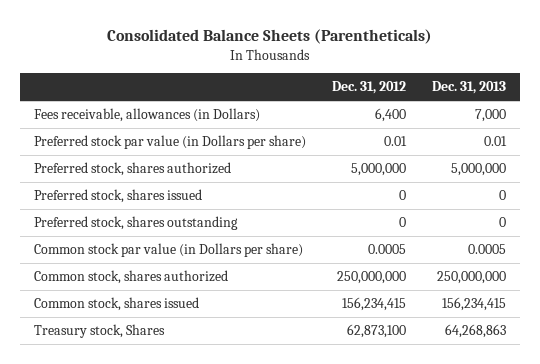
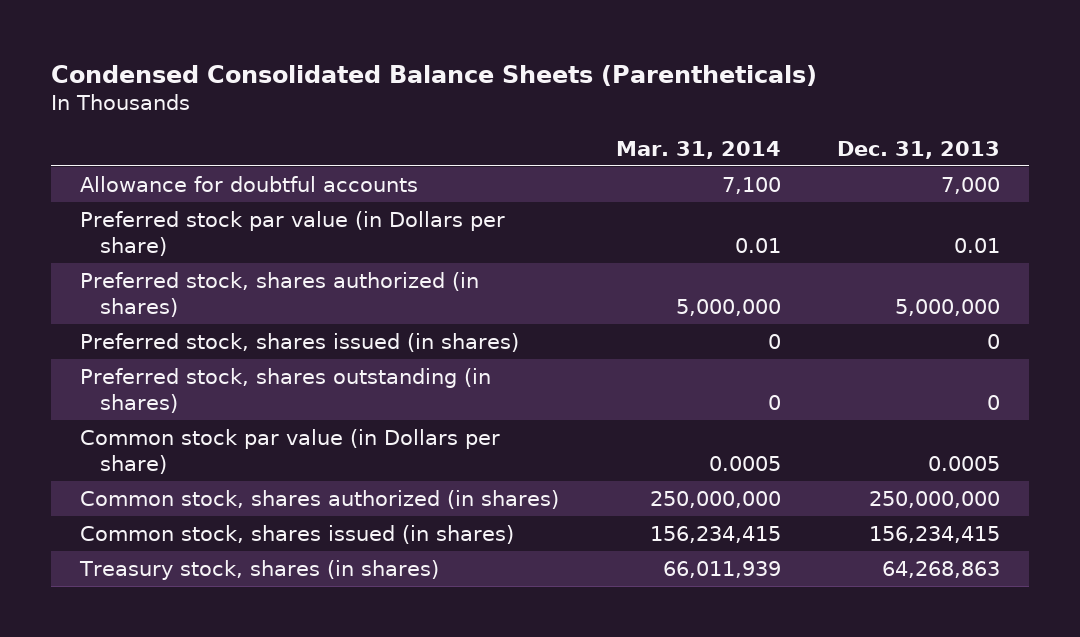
[106,29,432,45] Consolidated Balance Sheets (Parentheticals) -> [51,64,818,86] Condensed Consolidated Balance Sheets (Parentheticals)
[331,81,406,95] Dec. 31, 2012 -> none
none -> [615,140,781,159] Mar. 31, 2014
[33,108,260,123] Fees receivable, allowances (in Dollars) -> [79,175,418,192] Allowance for doubtful accounts
[33,162,231,177] Preferred stock, shares authorized -> [79,271,479,317] Preferred stock, shares authorized (in shares)
[33,189,202,204] Preferred stock, shares issued -> [79,332,519,352] Preferred stock, shares issued (in shares)
[33,216,238,231] Preferred stock, shares outstanding -> [79,367,491,413] Preferred stock, shares outstanding (in shares)
[33,270,228,285] Common stock, shares authorized -> [79,489,559,509] Common stock, shares authorized (in shares)
[33,297,199,312] Common stock, shares issued -> [79,524,514,544] Common stock, shares issued (in shares)
[33,324,165,339] Treasury stock, Shares -> [78,559,439,580] Treasury stock, shares (in shares)

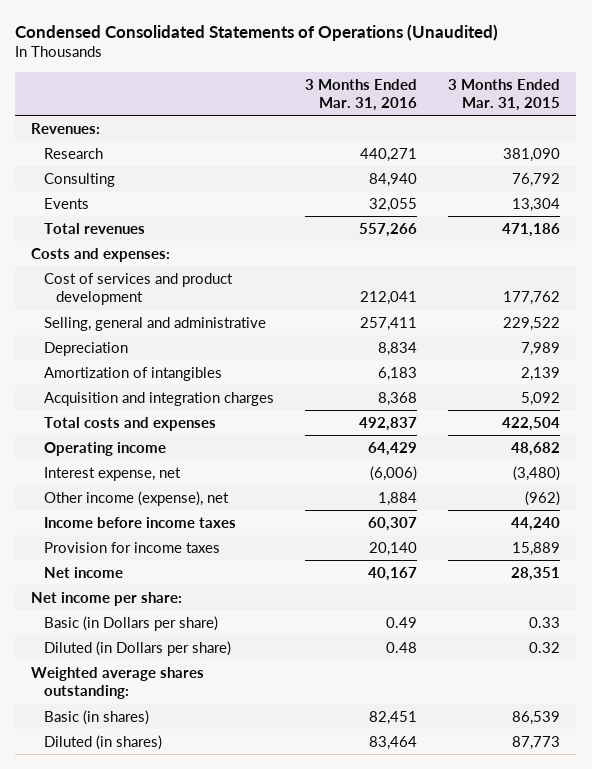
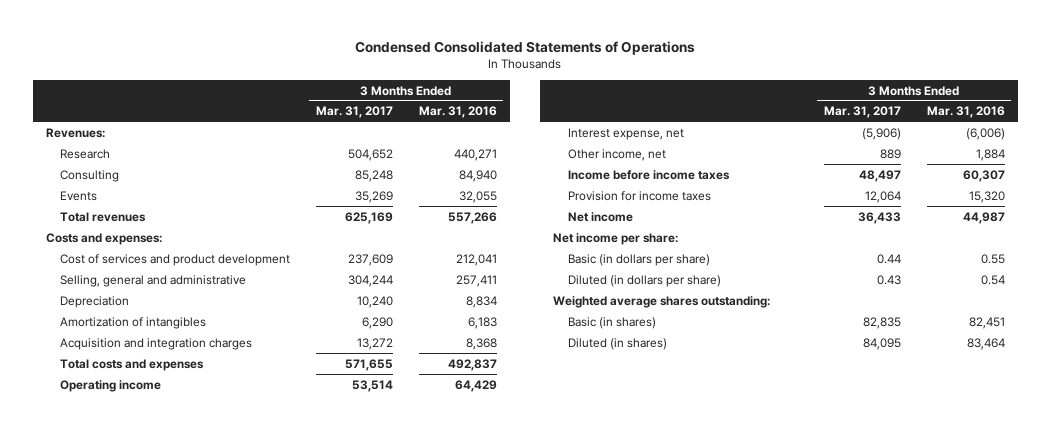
[15,23,499,41] Condensed Consolidated Statements of Operations (Unaudited) -> [355,40,696,55] Condensed Consolidated Statements of Operations
[448,78,561,111] 3 Months Ended Mar. 31, 2015 -> none
none -> [315,106,393,119] Mar. 31, 2017
[43,490,229,506] Other income (expense), net -> [567,148,666,161] Other income, net
[369,541,418,556] 20,140 -> [968,190,1005,203] 15,320
[368,566,418,581] 40,167 -> [962,211,1005,224] 44,987
[43,615,218,631] Basic (in Dollars per share) -> [567,253,710,266] Basic (in dollars per share)
[386,616,418,628] 0.49 -> [980,253,1005,264] 0.55
[43,640,231,656] Diluted (in Dollars per share) -> [567,274,721,287] Diluted (in dollars per share)
[386,641,418,653] 0.48 -> [980,274,1005,285] 0.54

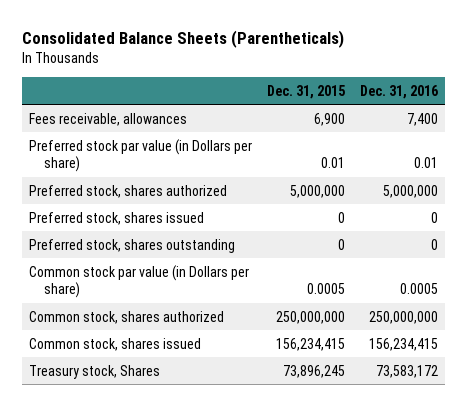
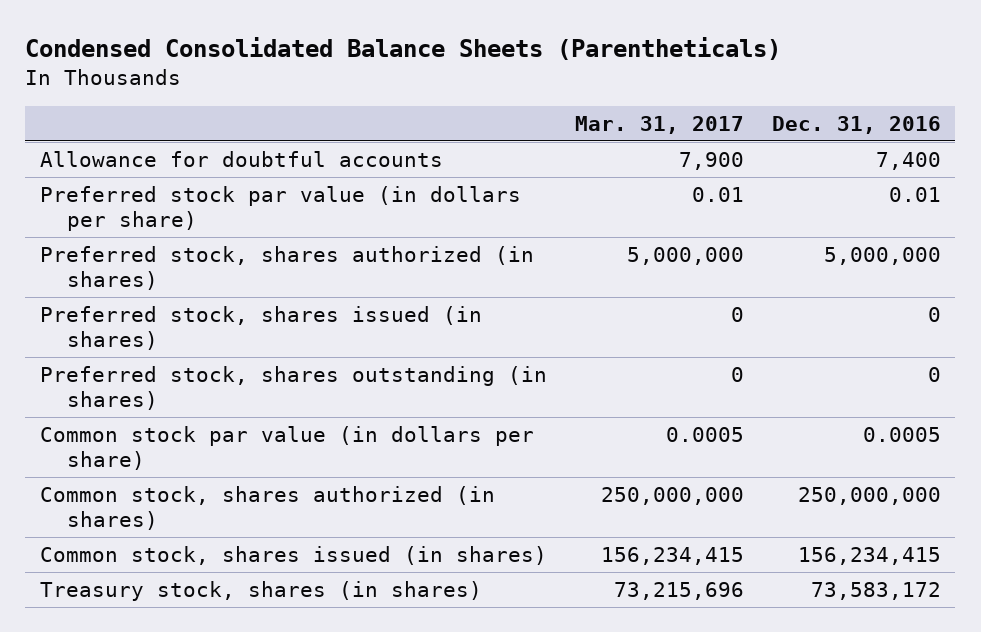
[21,29,344,48] Consolidated Balance Sheets (Parentheticals) -> [25,37,782,61] Condensed Consolidated Balance Sheets (Parentheticals)
[266,84,345,99] Dec. 31, 2015 -> none
none -> [574,115,744,134] Mar. 31, 2017
[29,112,188,126] Fees receivable, allowances -> [39,151,443,168] Allowance for doubtful accounts
[29,138,253,173] Preferred stock par value (in Dollars per share) -> [39,186,521,231] Preferred stock par value (in dollars per share)
[29,184,228,198] Preferred stock, shares authorized -> [39,246,534,290] Preferred stock, shares authorized (in shares)
[29,211,205,225] Preferred stock, shares issued -> [39,306,482,350] Preferred stock, shares issued (in shares)
[29,238,236,253] Preferred stock, shares outstanding -> [39,366,547,410] Preferred stock, shares outstanding (in shares)
[29,264,250,299] Common stock par value (in Dollars per share) -> [39,426,534,470] Common stock par value (in dollars per share)
[29,310,225,324] Common stock, shares authorized -> [39,486,495,530] Common stock, shares authorized (in shares)
[29,337,202,351] Common stock, shares issued -> [39,546,547,566] Common stock, shares issued (in shares)
[29,364,161,379] Treasury stock, Shares -> [39,581,482,602] Treasury stock, shares (in shares)

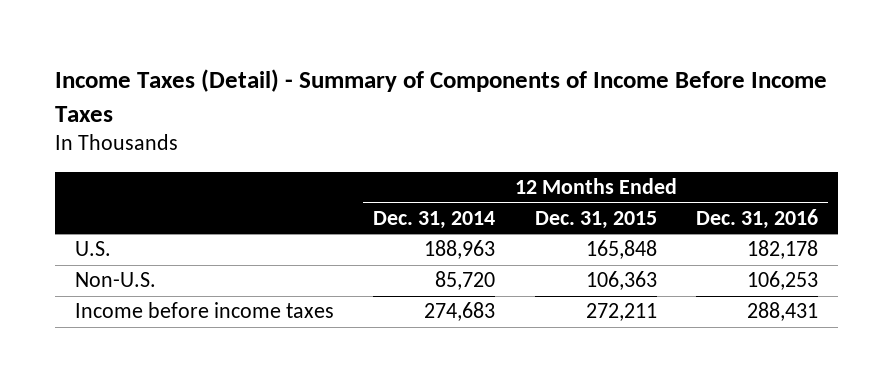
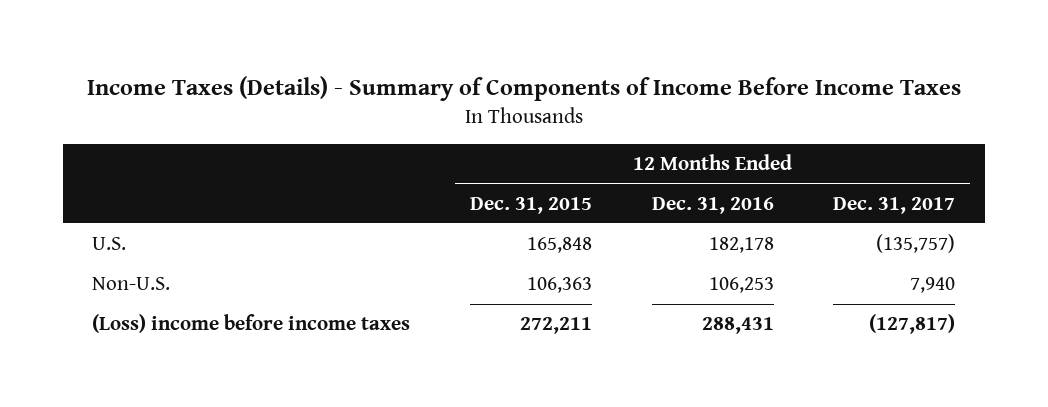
[54,69,827,122] Income Taxes (Detail) - Summary of Components of Income Before Income Taxes -> [86,75,961,101] Income Taxes (Details) - Summary of Components of Income Before Income Taxes
[373,211,496,230] Dec. 31, 2014 -> none
none -> [833,196,956,214] Dec. 31, 2017
[74,302,334,319] Income before income taxes -> [92,314,411,334] (Loss) income before income taxes

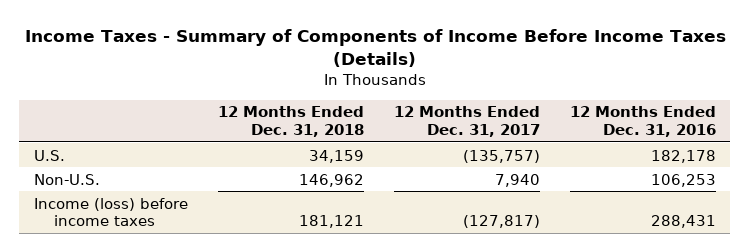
[86,75,961,101] Income Taxes (Details) - Summary of Components of Income Before Income Taxes -> [24,28,726,67] Income Taxes - Summary of Components of Income Before Income Taxes (Details)
[470,196,593,214] Dec. 31, 2015 -> none
none -> [217,106,364,137] 12 Months Ended Dec. 31, 2018
[92,314,411,334] (Loss) income before income taxes -> [33,197,188,227] Income (loss) before income taxes

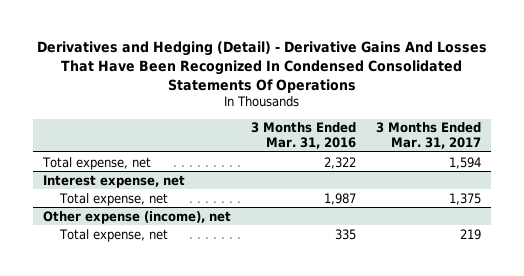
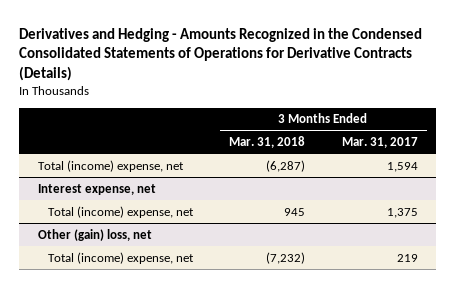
[37,40,488,93] Derivatives and Hedging (Detail) - Derivative Gains And Losses That Have Been Recognized In Condensed Consolidated Statements Of Operations -> [19,27,423,81] Derivatives and Hedging - Amounts Recognized in the Condensed Consolidated Statements of Operations for Derivative Contracts (Details)
[251,122,357,150] 3 Months Ended Mar. 31, 2016 -> none
none -> [229,136,306,149] Mar. 31, 2018
[41,156,151,170] Total expense, net -> [37,159,184,172] Total (income) expense, net
[42,210,231,224] Other expense (income), net -> none
[58,192,168,206] Total expense, net -> [47,205,194,218] Total (income) expense, net
none -> [37,228,152,241] Other (gain) loss, net
[58,228,168,242] Total expense, net -> [47,251,194,264] Total (income) expense, net

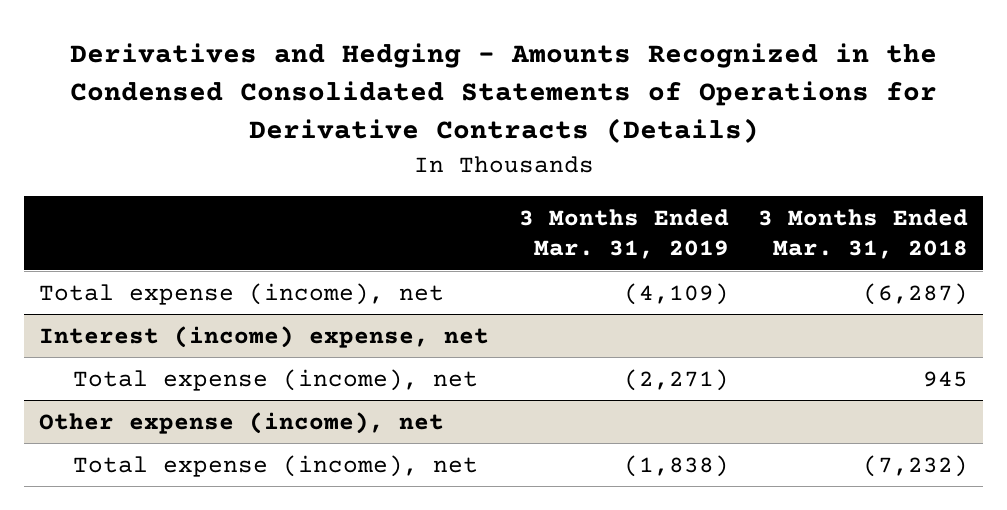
[341,137,418,149] Mar. 31, 2017 -> none
none -> [518,208,729,260] 3 Months Ended Mar. 31, 2019
[37,159,184,172] Total (income) expense, net -> [39,282,445,305] Total expense (income), net
[37,183,156,195] Interest expense, net -> [39,325,490,348] Interest (income) expense, net
[47,205,194,218] Total (income) expense, net -> [73,368,479,391] Total expense (income), net
[37,228,152,241] Other (gain) loss, net -> [39,411,445,434] Other expense (income), net
[47,251,194,264] Total (income) expense, net -> [73,454,479,477] Total expense (income), net

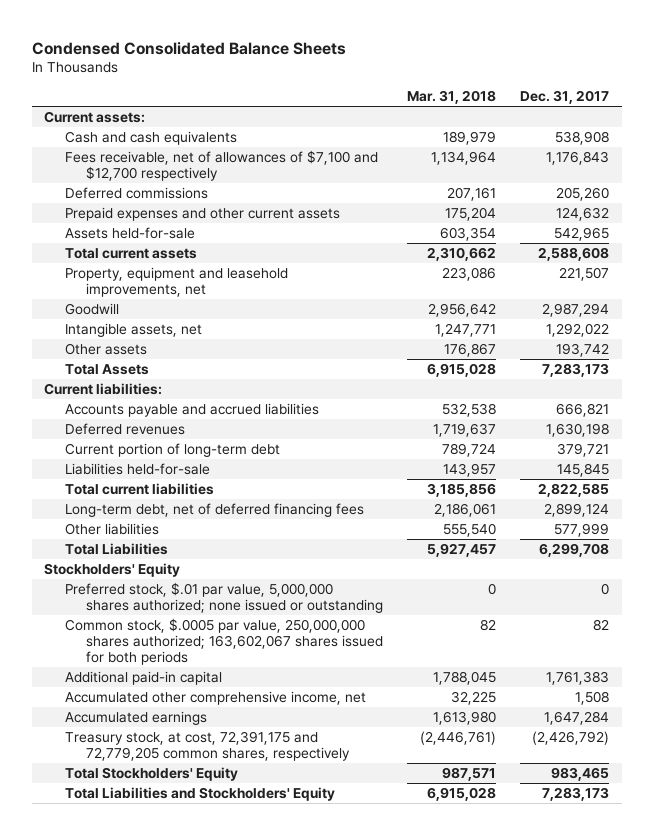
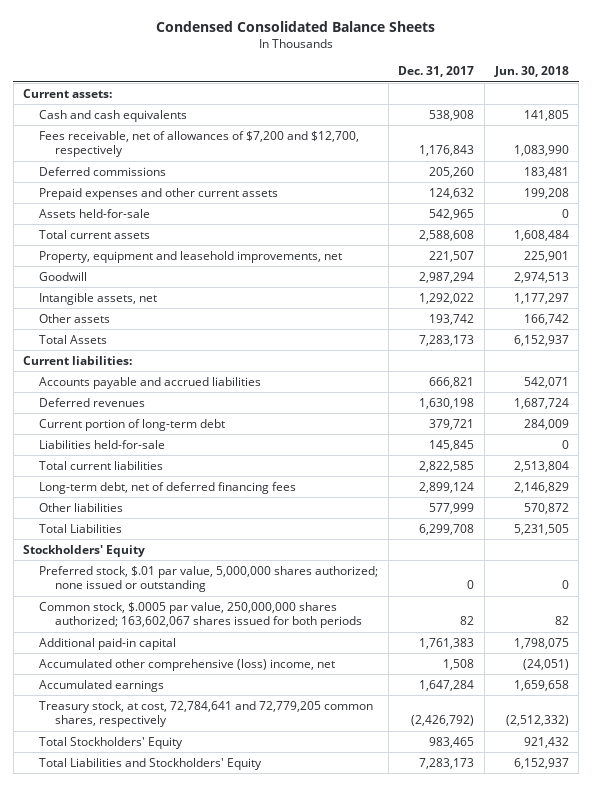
[407,90,497,105] Mar. 31, 2018 -> none
none -> [493,66,569,78] Jun. 30, 2018
[65,149,379,182] Fees receivable, net of allowances of $7,100 and $12,700 respectively -> [38,130,359,158] Fees receivable, net of allowances of $7,200 and $12,700, respectively
[65,690,367,705] Accumulated other comprehensive income, net -> [38,658,335,671] Accumulated other comprehensive (loss) income, net
[65,730,350,762] Treasury stock, at cost, 72,391,175 and 72,779,205 common shares, respectively -> [38,700,373,728] Treasury stock, at cost, 72,784,641 and 72,779,205 common shares, respectively

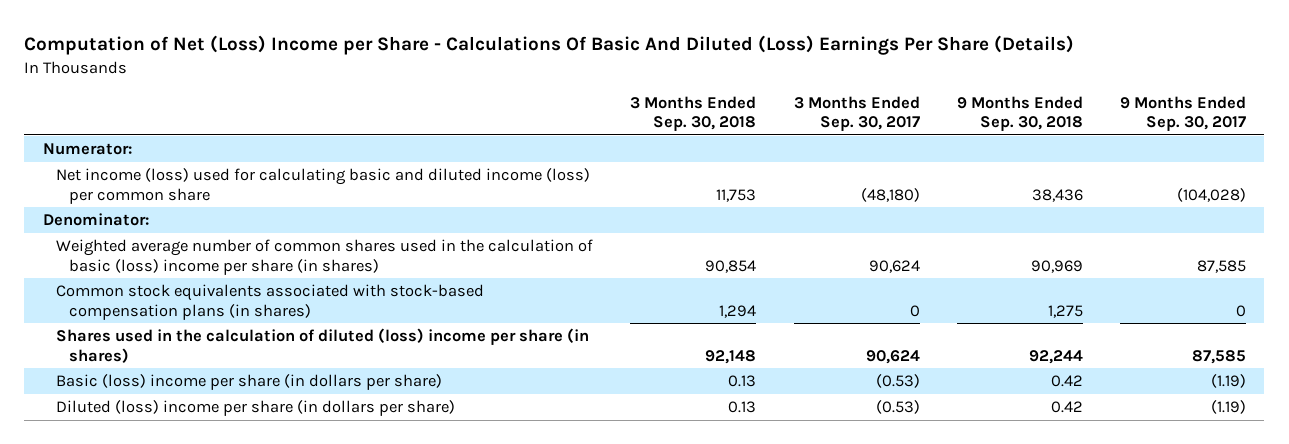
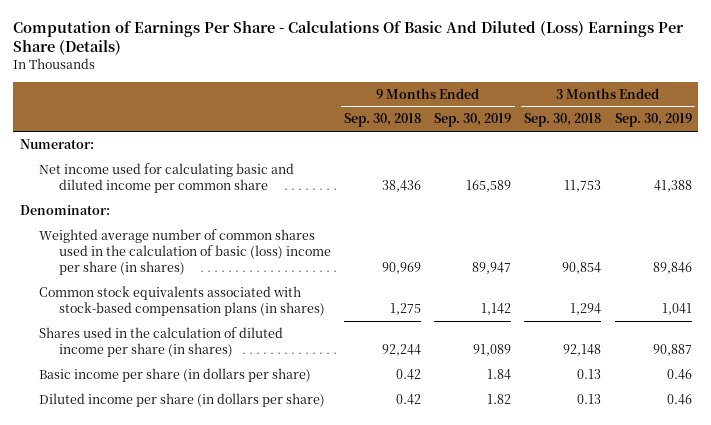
[24,35,1075,56] Computation of Net (Loss) Income per Share - Calculations Of Basic And Diluted (Loss) Earnings Per Share (Details) -> [13,20,685,56] Computation of Earnings Per Share - Calculations Of Basic And Diluted (Loss) Earnings Per Share (Details)
[793,95,920,132] 3 Months Ended Sep. 30, 2017 -> none
[1119,95,1246,132] 9 Months Ended Sep. 30, 2017 -> none
none -> [434,113,512,128] Sep. 30, 2019
none -> [614,113,692,128] Sep. 30, 2019
[56,168,591,204] Net income (loss) used for calculating basic and diluted income (loss) per common share -> [39,162,295,193] Net income used for calculating basic and diluted income per common share
[56,328,590,363] Shares used in the calculation of diluted (loss) income per share (in shares) -> [39,326,284,357] Shares used in the calculation of diluted income per share (in shares)
[56,374,443,391] Basic (loss) income per share (in dollars per share) -> [39,367,312,382] Basic income per share (in dollars per share)
[56,400,456,417] Diluted (loss) income per share (in dollars per share) -> [39,392,326,407] Diluted income per share (in dollars per share)

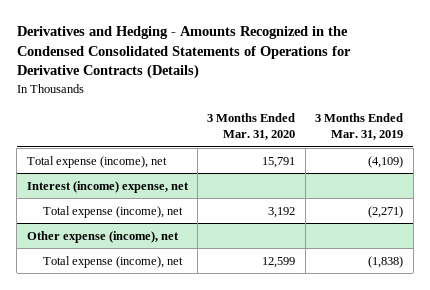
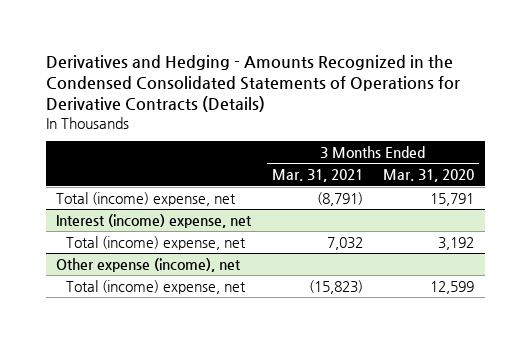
[315,112,404,141] 3 Months Ended Mar. 31, 2019 -> none
none -> [271,169,363,183] Mar. 31, 2021
[26,155,167,168] Total expense (income), net -> [56,191,237,206] Total (income) expense, net
[43,205,184,218] Total expense (income), net -> [66,235,247,250] Total (income) expense, net
[43,255,184,268] Total expense (income), net -> [66,279,247,294] Total (income) expense, net

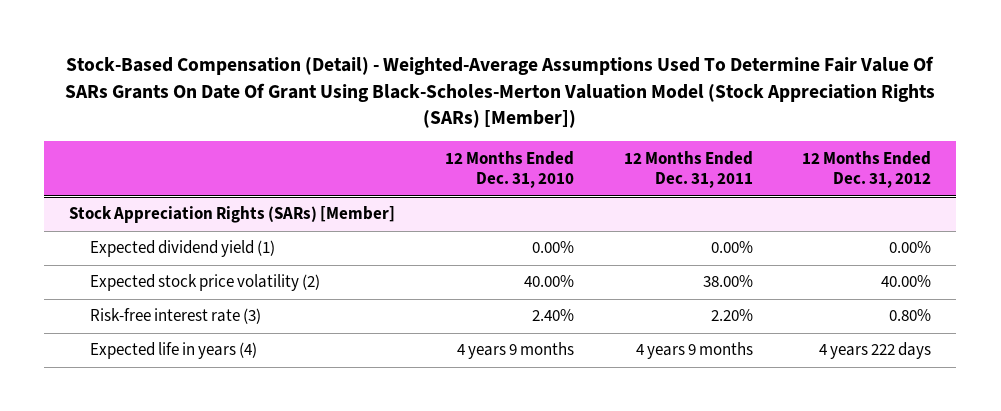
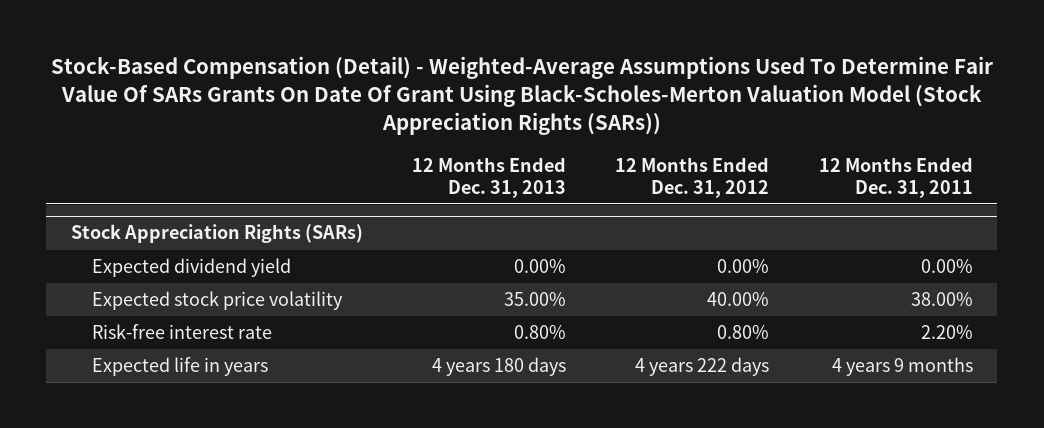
[65,56,936,129] Stock-Based Compensation (Detail) - Weighted-Average Assumptions Used To Determine Fair Value Of SARs Grants On Date Of Grant Using Black-Scholes-Merton Valuation Model (Stock Appreciation Rights (SARs) [Member]) -> [50,56,993,136] Stock-Based Compensation (Detail) - Weighted-Average Assumptions Used To Determine Fair Value Of SARs Grants On Date Of Grant Using Black-Scholes-Merton Valuation Model (Stock Appreciation Rights (SARs))
[444,150,574,189] 12 Months Ended Dec. 31, 2010 -> none
none -> [412,156,567,198] 12 Months Ended Dec. 31, 2013
[69,206,396,224] Stock Appreciation Rights (SARs) [Member] -> [70,224,363,244] Stock Appreciation Rights (SARs)
[90,240,276,258] Expected dividend yield (1) -> [92,258,292,278] Expected dividend yield
[90,274,321,292] Expected stock price volatility (2) -> [92,291,344,311] Expected stock price volatility
[90,308,262,325] Risk-free interest rate (3) -> [92,324,273,340] Risk-free interest rate
[90,342,258,360] Expected life in years (4) -> [92,357,269,377] Expected life in years

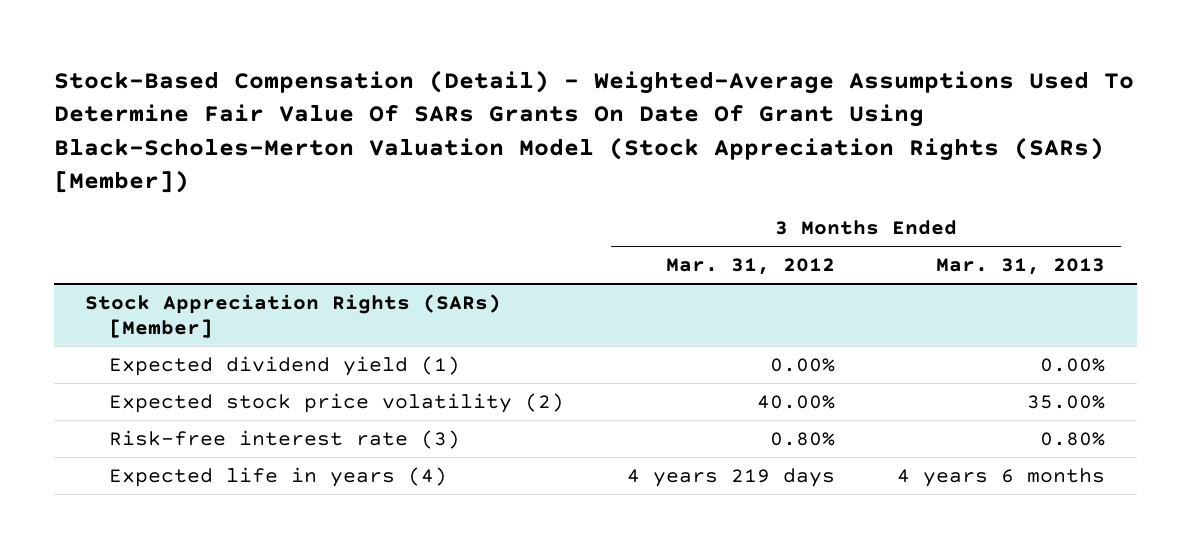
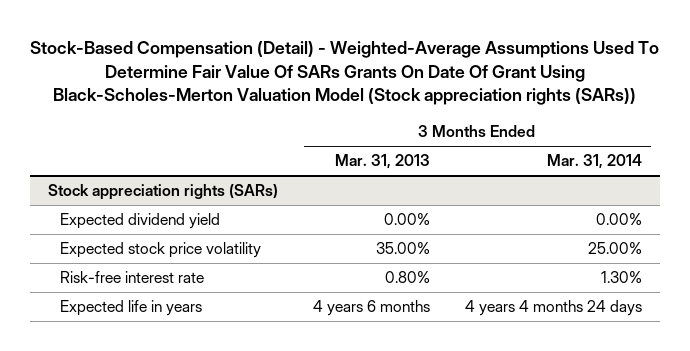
[54,69,1135,193] Stock-Based Compensation (Detail) - Weighted-Average Assumptions Used To Determine Fair Value Of SARs Grants On Date Of Grant Using Black-Scholes-Merton Valuation Model (Stock Appreciation Rights (SARs) [Member]) -> [29,41,659,106] Stock-Based Compensation (Detail) - Weighted-Average Assumptions Used To Determine Fair Value Of SARs Grants On Date Of Grant Using Black-Scholes-Merton Valuation Model (Stock appreciation rights (SARs))
[665,258,835,276] Mar. 31, 2012 -> none
none -> [546,154,642,170] Mar. 31, 2014
[85,293,502,339] Stock Appreciation Rights (SARs) [Member] -> [47,184,278,201] Stock appreciation rights (SARs)
[109,355,461,376] Expected dividend yield (1) -> [60,213,221,230] Expected dividend yield
[109,392,565,413] Expected stock price volatility (2) -> [60,242,262,259] Expected stock price volatility
[109,429,461,449] Risk-free interest rate (3) -> [60,271,205,284] Risk-free interest rate
[109,466,448,487] Expected life in years (4) -> [60,300,203,317] Expected life in years

